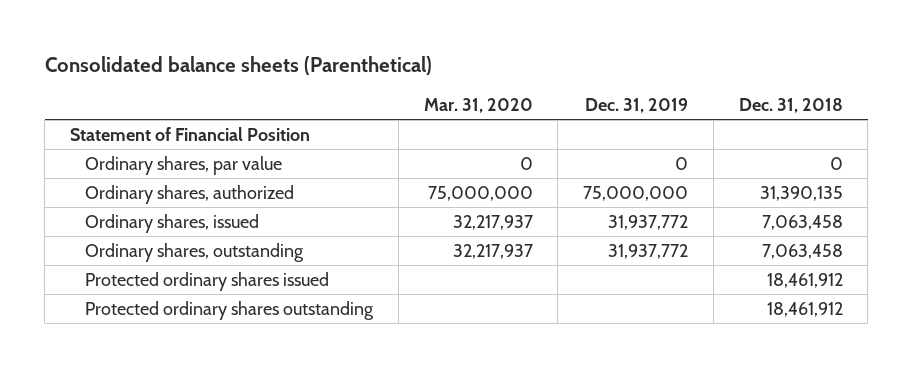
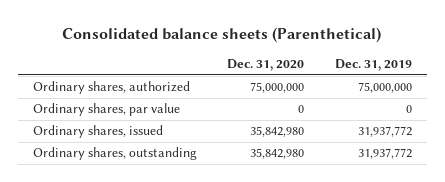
[423,98,533,114] Mar. 31, 2020 -> none
[738,98,843,114] Dec. 31, 2018 -> none
none -> [227,59,305,72] Dec. 31, 2020
[69,126,310,141] Statement of Financial Position -> none
[85,155,283,175] Ordinary shares, par value -> [33,103,181,117] Ordinary shares, par value
[85,271,330,291] Protected ordinary shares issued -> none
[85,300,375,320] Protected ordinary shares outstanding -> none

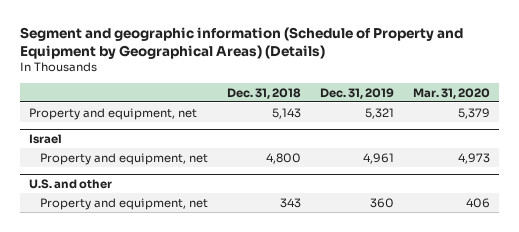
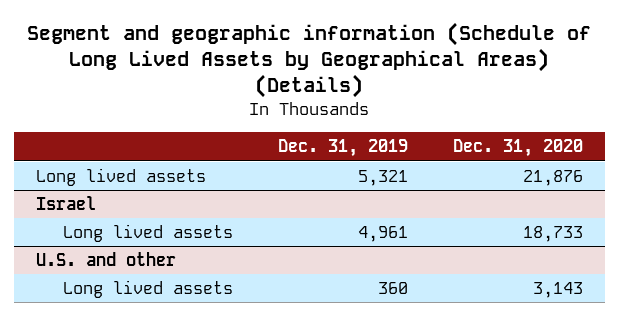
[19,26,463,59] Segment and geographic information (Schedule of Property and Equipment by Geographical Areas) (Details) -> [27,21,592,99] Segment and geographic information (Schedule of Long Lived Assets by Geographical Areas) (Details)
[226,87,301,99] Dec. 31, 2018 -> none
[412,87,490,99] Mar. 31, 2020 -> none
none -> [452,139,583,158] Dec. 31, 2020
[29,107,198,120] Property and equipment, net -> [36,168,207,187] Long lived assets
[39,152,208,165] Property and equipment, net -> [62,224,233,243] Long lived assets
[39,197,208,210] Property and equipment, net -> none
none -> [62,280,233,299] Long lived assets

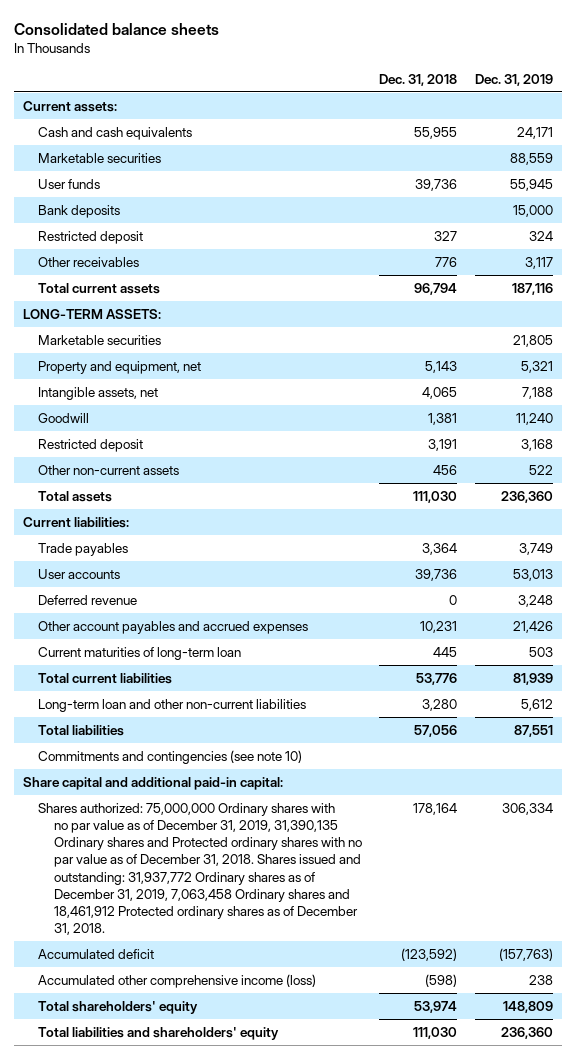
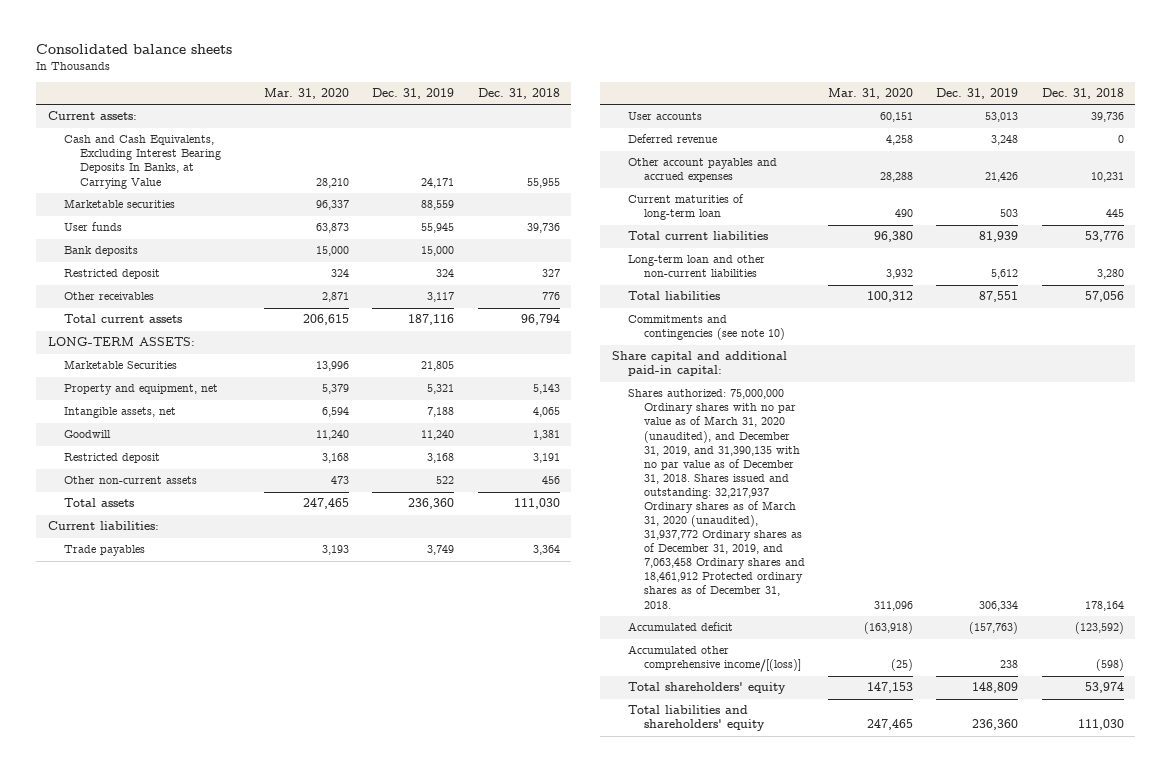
none -> [263,87,349,99] Mar. 31, 2020
[38,126,193,140] Cash and cash equivalents -> [63,135,221,189] Cash and Cash Equivalents, Excluding Interest Bearing Deposits In Banks, at Carrying Value
[38,334,162,345] Marketable securities -> [63,360,177,370] Marketable Securities
[38,802,363,936] Shares authorized: 75,000,000 Ordinary shares with no par value as of December 31, 2019, 31,390,135 Ordinary shares and Protected ordinary shares with no par value as of December 31, 2018. Shares issued and outstanding: 31,937,772 Ordinary shares as of December 31, 2019, 7,063,458 Ordinary shares and 18,461,912 Protected ordinary shares as of December 31, 2018. -> [627,389,805,609] Shares authorized: 75,000,000 Ordinary shares with no par value as of March 31, 2020 (unaudited), and December 31, 2019, and 31,390,135 with no par value as of December 31, 2018. Shares issued and outstanding: 32,217,937 Ordinary shares as of March 31, 2020 (unaudited), 31,937,772 Ordinary shares as of December 31, 2019, and 7,063,458 Ordinary shares and 18,461,912 Protected ordinary shares as of December 31, 2018.
[38,973,317,988] Accumulated other comprehensive income (loss) -> [627,645,801,673] Accumulated other comprehensive income/[(loss)]

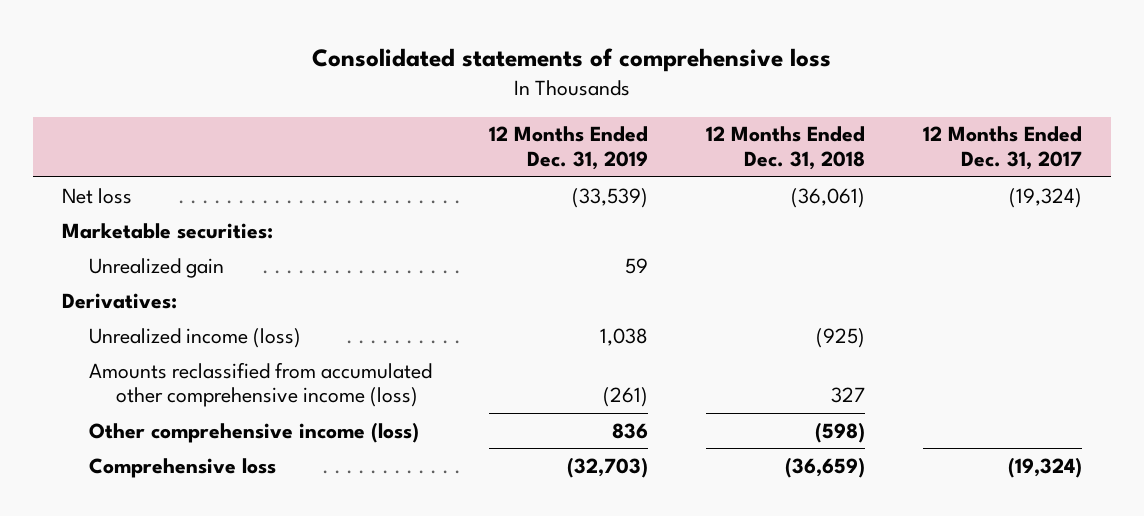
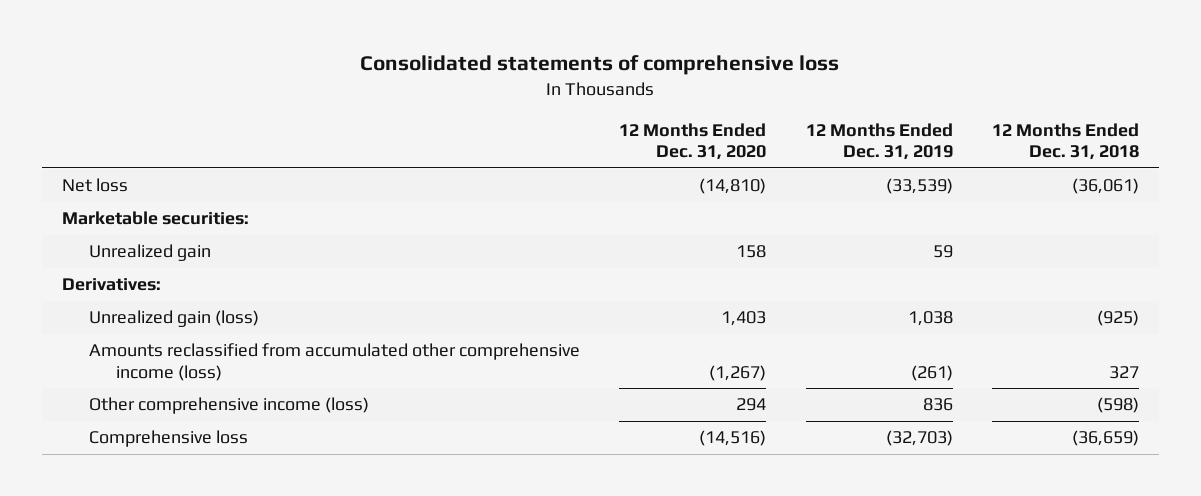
[923,126,1083,171] 12 Months Ended Dec. 31, 2017 -> none
none -> [619,122,767,160] 12 Months Ended Dec. 31, 2020
[88,327,301,348] Unrealized income (loss) -> [88,310,259,328] Unrealized gain (loss)

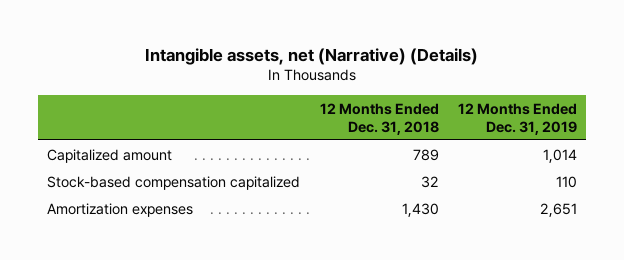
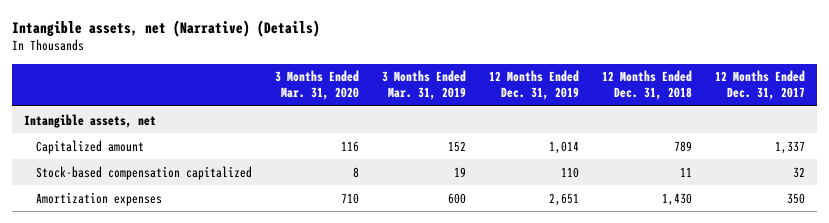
none -> [274,70,359,101] 3 Months Ended Mar. 31, 2020
none -> [381,70,466,101] 3 Months Ended Mar. 31, 2019
none -> [714,70,805,101] 12 Months Ended Dec. 31, 2017
none -> [23,113,156,128] Intangible assets, net
[420,175,439,188] 32 -> [679,166,692,177] 11

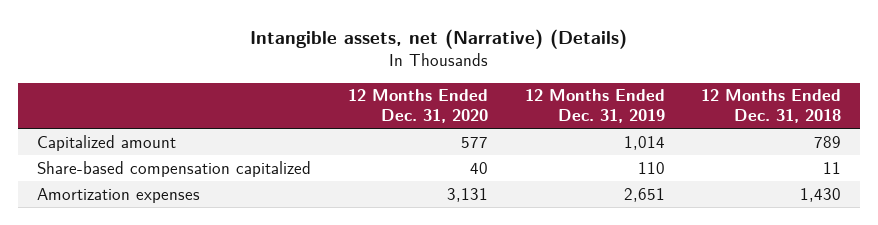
[274,70,359,101] 3 Months Ended Mar. 31, 2020 -> none
[381,70,466,101] 3 Months Ended Mar. 31, 2019 -> none
[714,70,805,101] 12 Months Ended Dec. 31, 2017 -> none
none -> [347,89,488,124] 12 Months Ended Dec. 31, 2020
[23,113,156,128] Intangible assets, net -> none
[35,165,252,180] Stock-based compensation capitalized -> [36,160,311,177] Share-based compensation capitalized

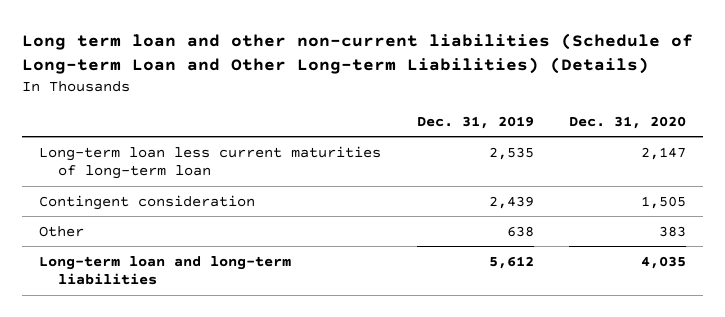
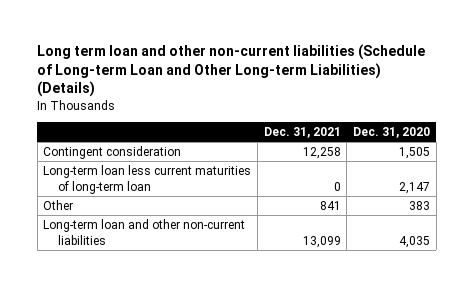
[416,116,534,130] Dec. 31, 2019 -> none
none -> [263,126,341,138] Dec. 31, 2021
[39,145,382,180] Long-term loan less current maturities of long-term loan -> [43,164,252,194] Long-term loan less current maturities of long-term loan
[39,255,292,286] Long-term loan and long-term liabilities -> [43,218,246,245] Long-term loan and other non-current liabilities

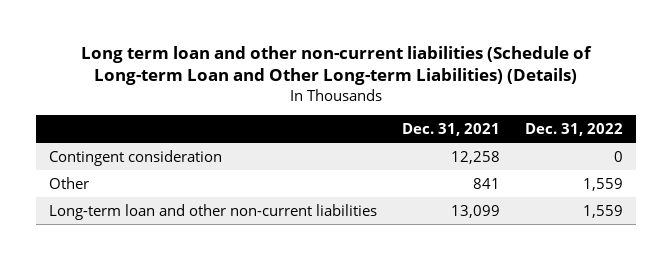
[353,126,431,138] Dec. 31, 2020 -> none
none -> [525,122,624,136] Dec. 31, 2022
[43,164,252,194] Long-term loan less current maturities of long-term loan -> none

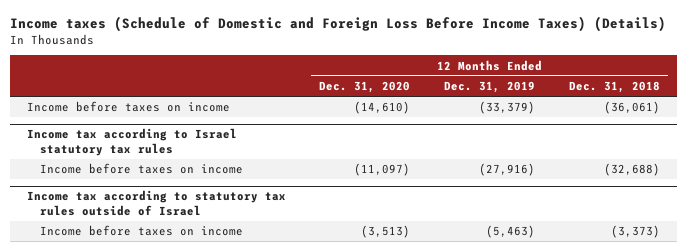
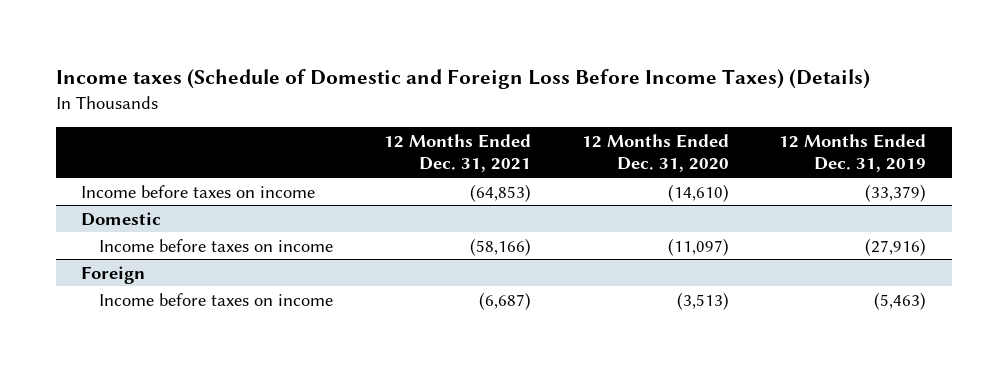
[568,81,660,94] Dec. 31, 2018 -> none
none -> [383,134,531,173] 12 Months Ended Dec. 31, 2021
[26,128,237,156] Income tax according to Israel statutory tax rules -> [81,211,162,226] Domestic
[26,190,286,216] Income tax according to statutory tax rules outside of Israel -> [81,265,146,284] Foreign

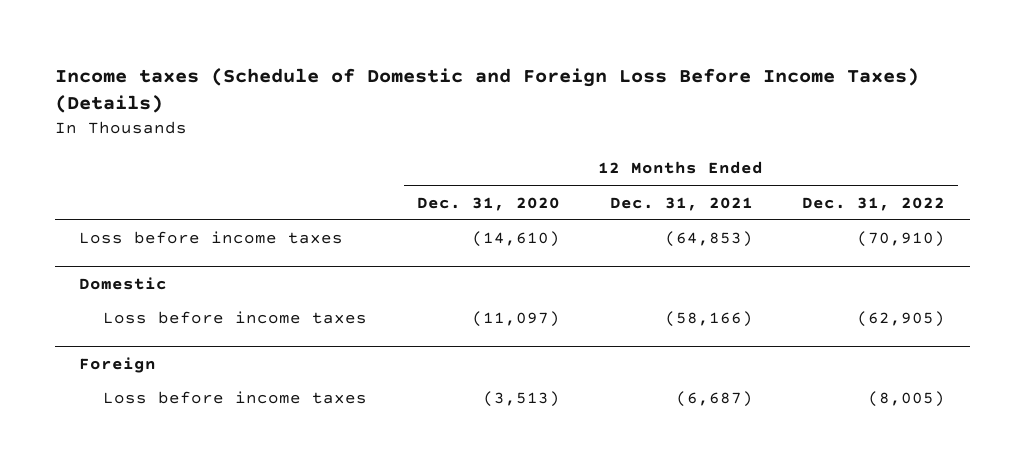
[779,134,927,173] 12 Months Ended Dec. 31, 2019 -> none
none -> [802,196,946,211] Dec. 31, 2022
[81,184,316,198] Income before taxes on income -> [79,231,344,245] Loss before income taxes
[99,238,334,252] Income before taxes on income -> [103,311,368,325] Loss before income taxes
[99,292,334,306] Income before taxes on income -> [103,391,368,405] Loss before income taxes

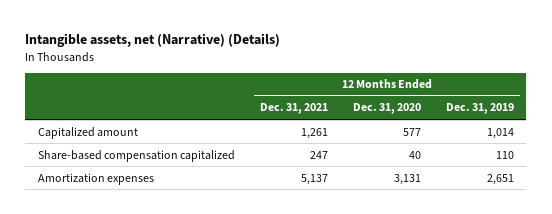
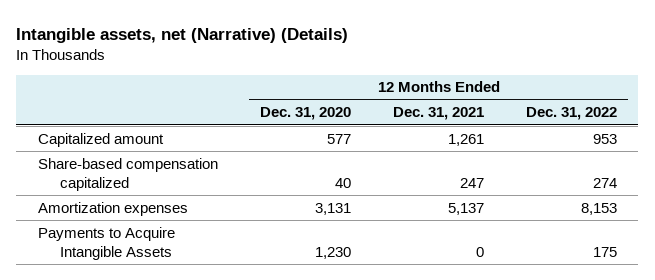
[445,103,514,115] Dec. 31, 2019 -> none
none -> [526,107,618,121] Dec. 31, 2022
none -> [37,226,175,261] Payments to Acquire Intangible Assets

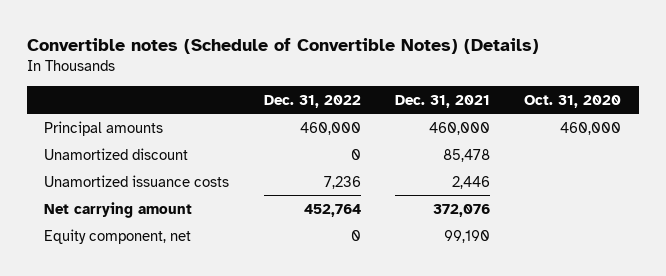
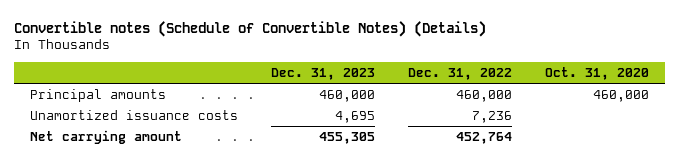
[395,94,491,108] Dec. 31, 2021 -> none
none -> [271,67,376,80] Dec. 31, 2023
[44,147,189,160] Unamortized discount -> none
[44,228,192,244] Equity component, net -> none

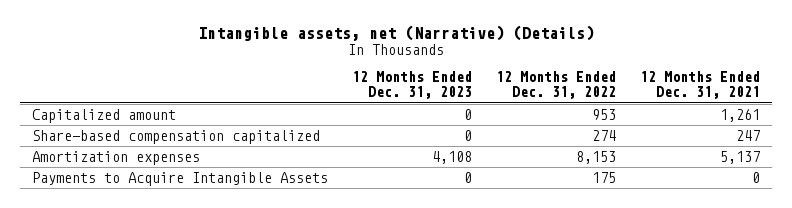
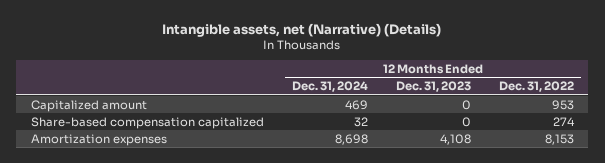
[640,71,761,100] 12 Months Ended Dec. 31, 2021 -> none
none -> [291,81,368,93] Dec. 31, 2024
[32,172,329,187] Payments to Acquire Intangible Assets -> none

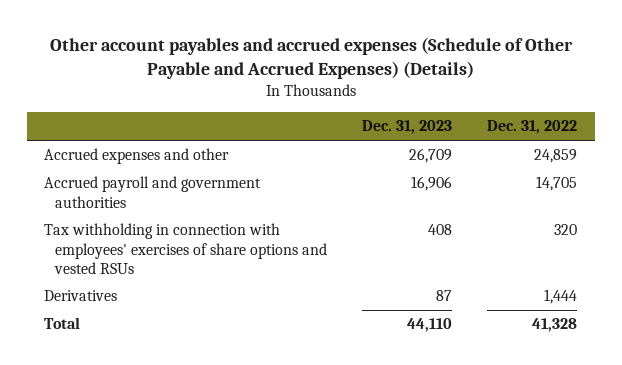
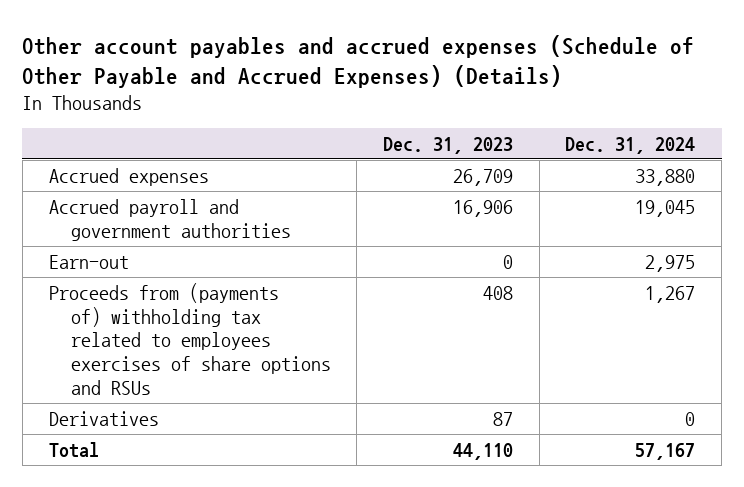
[487,120,578,135] Dec. 31, 2022 -> none
none -> [565,136,696,154] Dec. 31, 2024
[44,148,230,165] Accrued expenses and other -> [48,167,209,186] Accrued expenses
none -> [48,254,129,269] Earn-out
[44,223,328,274] Tax withholding in connection with employees' exercises of share options and vested RSUs -> [48,282,331,396] Proceeds from (payments of) withholding tax related to employees exercises of share options and RSUs

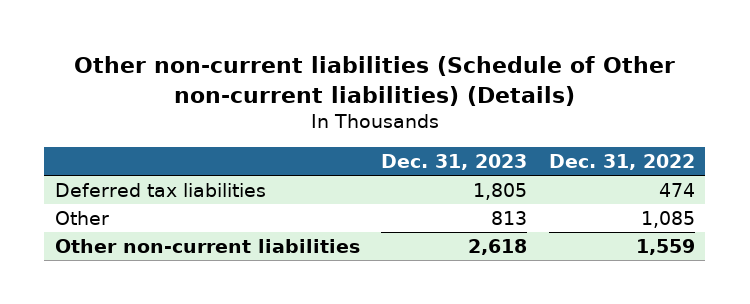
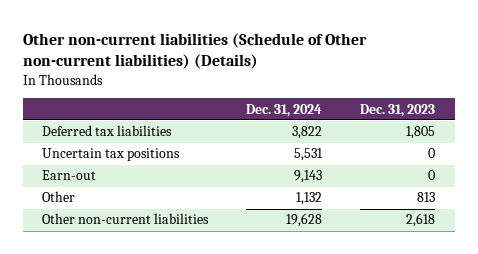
[548,153,695,170] Dec. 31, 2022 -> none
none -> [246,103,323,117] Dec. 31, 2024
none -> [42,148,181,162] Uncertain tax positions
none -> [42,170,97,181] Earn-out

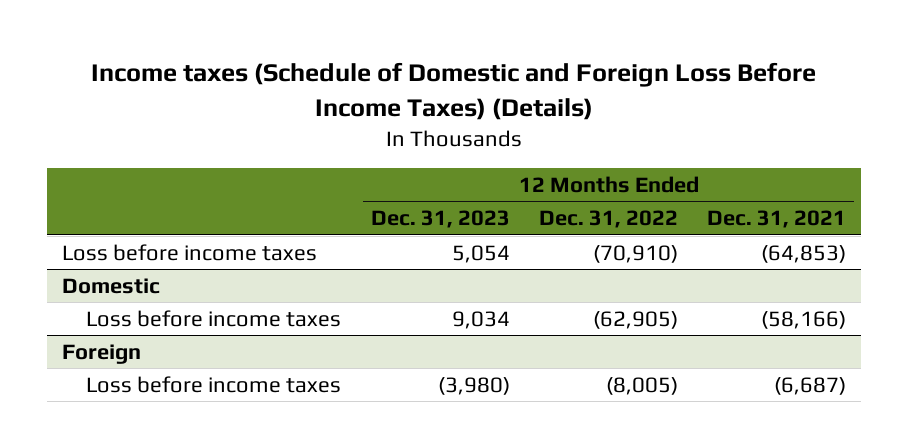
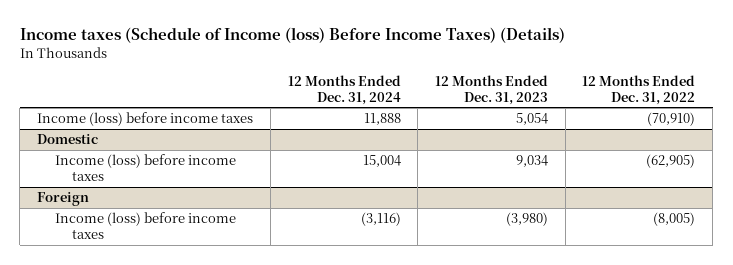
[90,62,816,120] Income taxes (Schedule of Domestic and Foreign Loss Before Income Taxes) (Details) -> [19,27,565,44] Income taxes (Schedule of Income (loss) Before Income Taxes) (Details)
[707,210,847,229] Dec. 31, 2021 -> none
none -> [287,74,401,105] 12 Months Ended Dec. 31, 2024
[61,243,317,261] Loss before income taxes -> [37,112,254,127] Income (loss) before income taxes
[86,309,342,327] Loss before income taxes -> [54,154,236,182] Income (loss) before income taxes
[86,375,342,393] Loss before income taxes -> [54,212,236,240] Income (loss) before income taxes

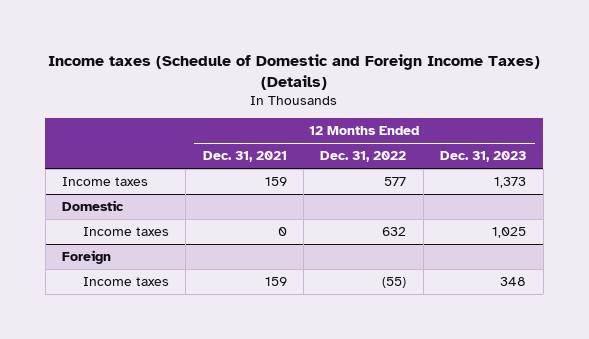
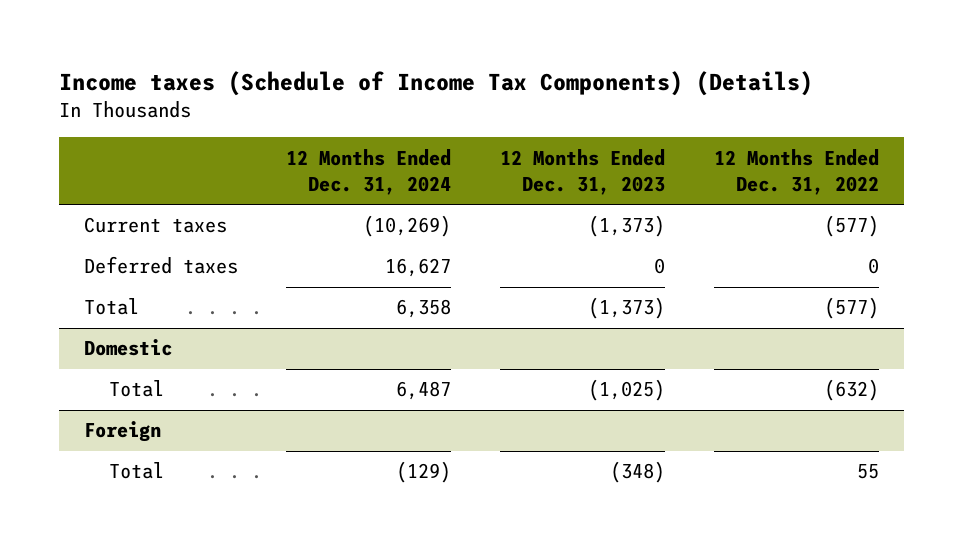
[48,54,541,90] Income taxes (Schedule of Domestic and Foreign Income Taxes) (Details) -> [59,71,814,97] Income taxes (Schedule of Income Tax Components) (Details)
[202,151,287,163] Dec. 31, 2021 -> none
none -> [286,148,452,195] 12 Months Ended Dec. 31, 2024
[62,177,149,187] Income taxes -> none
none -> [83,217,227,234] Current taxes
none -> [83,256,238,275] Deferred taxes
none -> [83,298,139,316] Total
[82,227,169,237] Income taxes -> none
none -> [108,380,164,398] Total
[82,277,169,287] Income taxes -> none
none -> [108,462,164,480] Total

